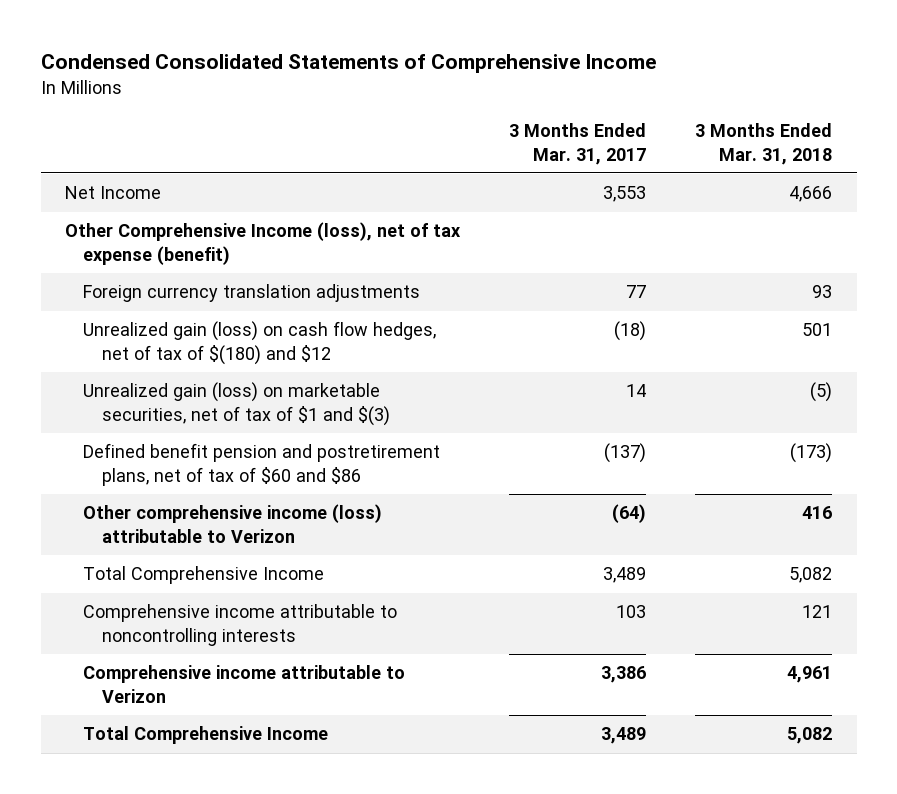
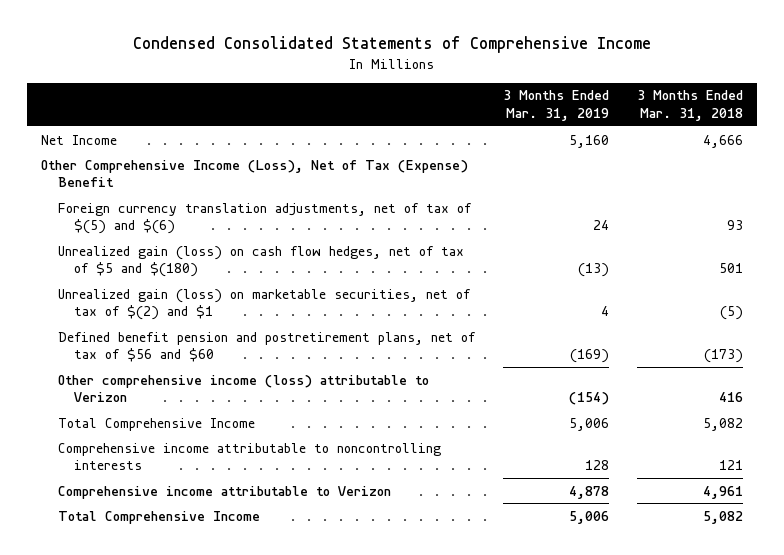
[509,123,647,165] 3 Months Ended Mar. 31, 2017 -> none
none -> [502,90,609,122] 3 Months Ended Mar. 31, 2019
[65,222,462,265] Other Comprehensive Income (loss), net of tax expense (benefit) -> [41,159,469,188] Other Comprehensive Income (Loss), Net of Tax (Expense) Benefit
[83,284,421,303] Foreign currency translation adjustments -> [57,202,472,235] Foreign currency translation adjustments, net of tax of $(5) and $(6)
[83,321,437,365] Unrealized gain (loss) on cash flow hedges, net of tax of $(180) and $12 -> [57,245,464,278] Unrealized gain (loss) on cash flow hedges, net of tax of $5 and $(180)
[83,382,390,426] Unrealized gain (loss) on marketable securities, net of tax of $1 and $(3) -> [57,288,471,321] Unrealized gain (loss) on marketable securities, net of tax of $(2) and $1
[83,443,441,486] Defined benefit pension and postretirement plans, net of tax of $60 and $86 -> [57,331,476,363] Defined benefit pension and postretirement plans, net of tax of $56 and $60

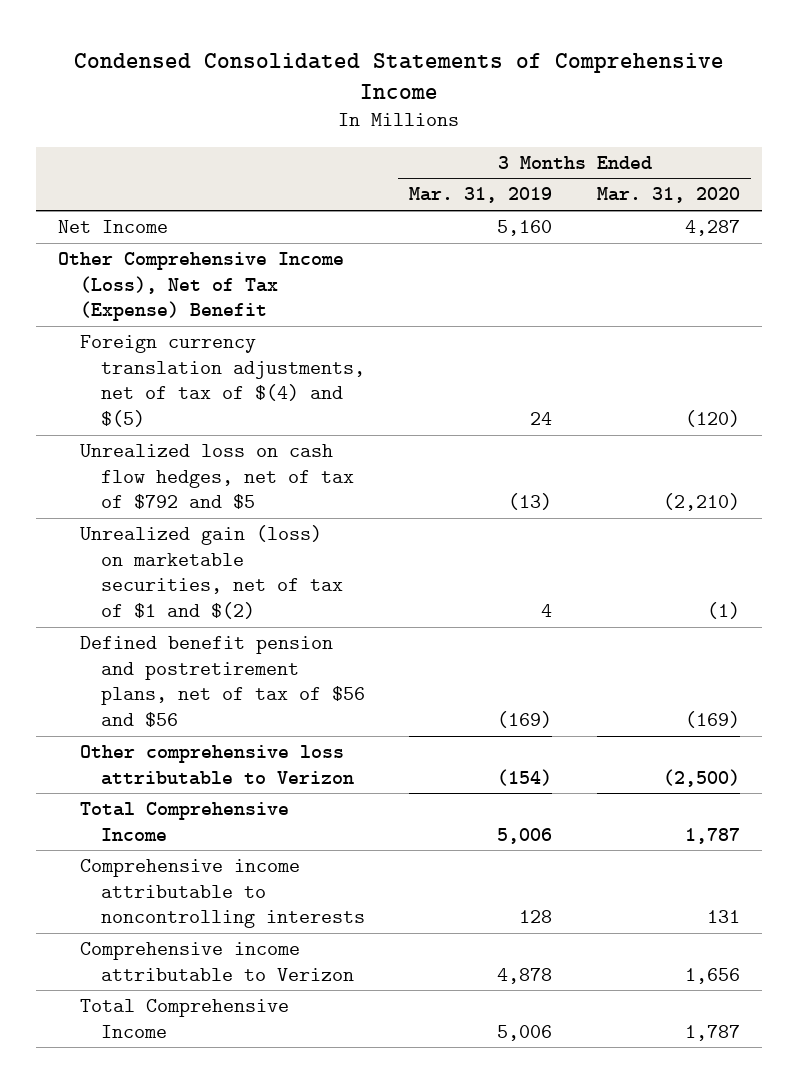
[636,90,743,122] 3 Months Ended Mar. 31, 2018 -> none
none -> [597,187,741,204] Mar. 31, 2020
[57,202,472,235] Foreign currency translation adjustments, net of tax of $(5) and $(6) -> [79,335,365,428] Foreign currency translation adjustments, net of tax of $(4) and $(5)
[57,245,464,278] Unrealized gain (loss) on cash flow hedges, net of tax of $5 and $(180) -> [79,444,354,510] Unrealized loss on cash flow hedges, net of tax of $792 and $5
[57,288,471,321] Unrealized gain (loss) on marketable securities, net of tax of $(2) and $1 -> [79,525,343,620] Unrealized gain (loss) on marketable securities, net of tax of $1 and $(2)
[57,331,476,363] Defined benefit pension and postretirement plans, net of tax of $56 and $60 -> [79,636,365,728] Defined benefit pension and postretirement plans, net of tax of $56 and $56
[57,374,429,403] Other comprehensive income (loss) attributable to Verizon -> [79,745,354,785] Other comprehensive loss attributable to Verizon

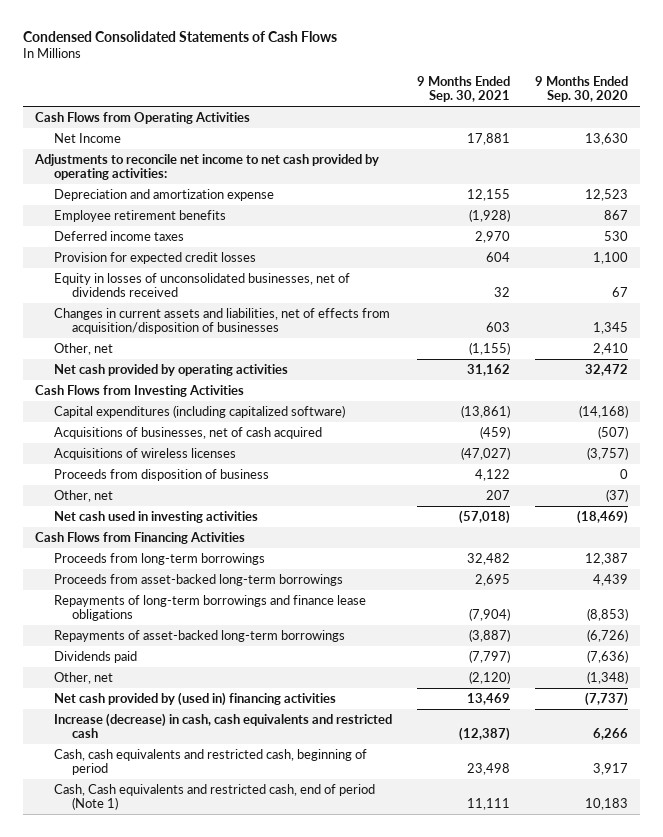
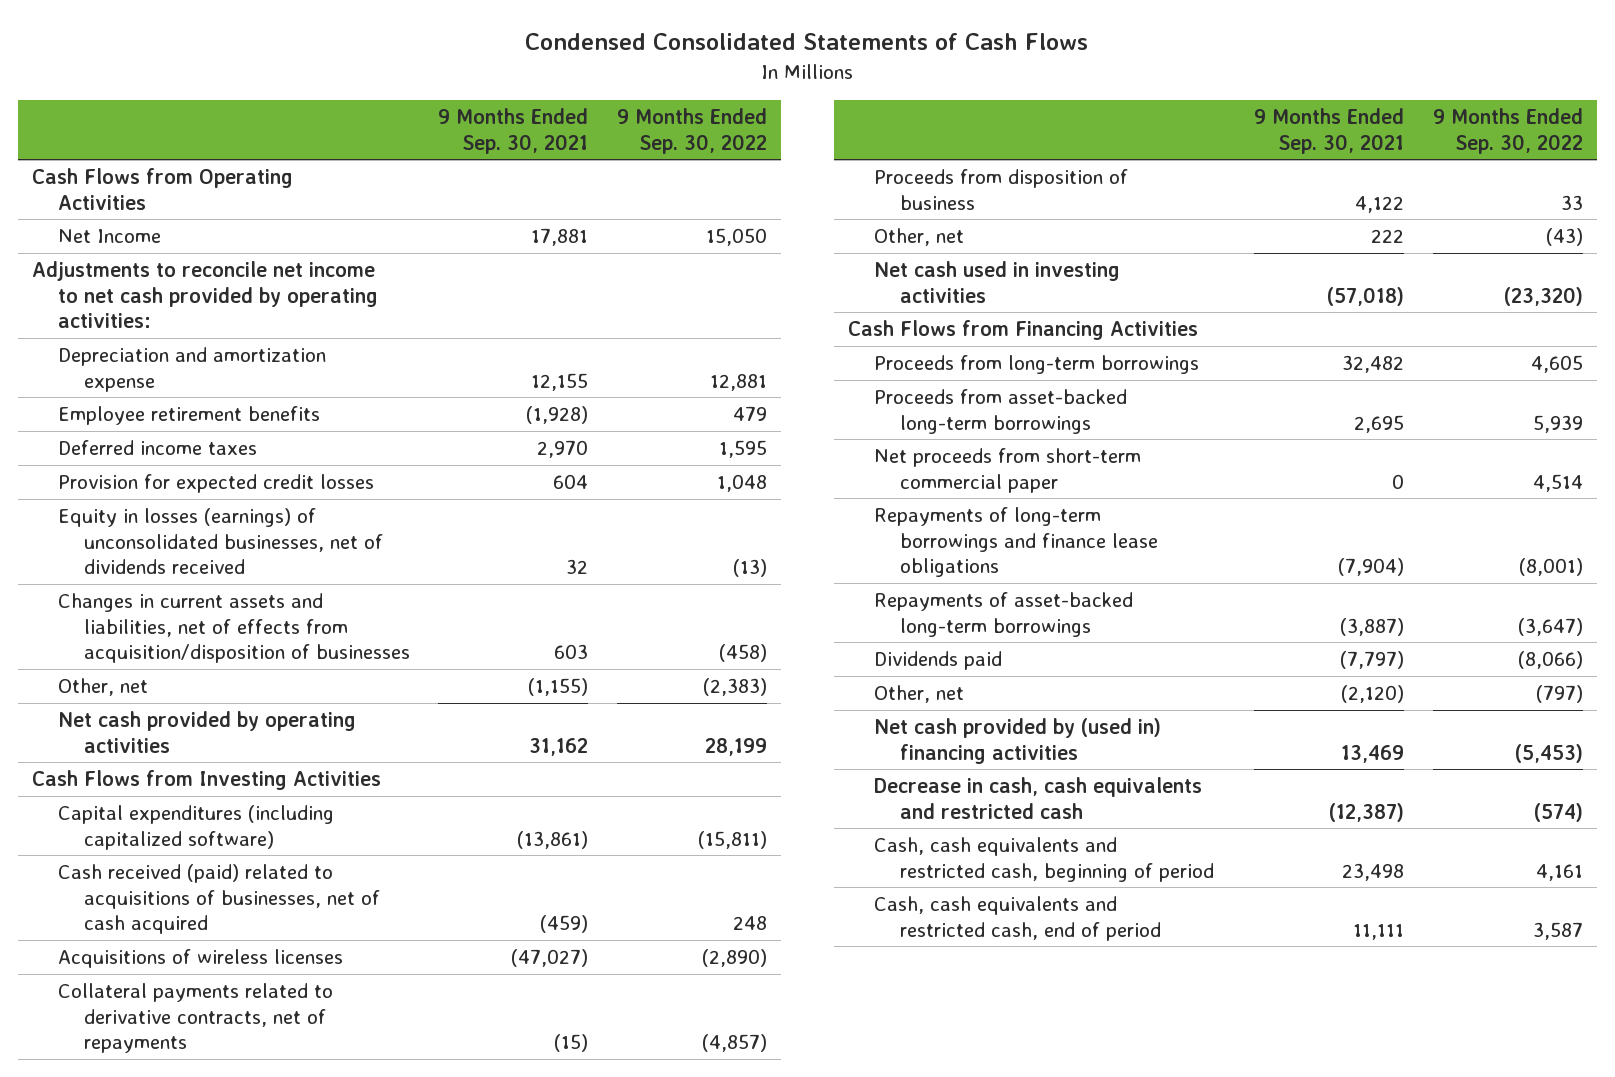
[534,75,628,103] 9 Months Ended Sep. 30, 2020 -> none
none -> [616,108,767,154] 9 Months Ended Sep. 30, 2022
[53,272,350,298] Equity in losses of unconsolidated businesses, net of dividends received -> [57,508,383,574] Equity in losses (earnings) of unconsolidated businesses, net of dividends received
[53,426,322,439] Acquisitions of businesses, net of cash acquired -> [57,864,380,934] Cash received (paid) related to acquisitions of businesses, net of cash acquired
none -> [57,983,333,1053] Collateral payments related to derivative contracts, net of repayments
[485,489,510,500] 207 -> [1371,229,1405,244] 222
none -> [873,448,1141,493] Net proceeds from short-term commercial paper
[53,712,392,739] Increase (decrease) in cash, cash equivalents and restricted cash -> [873,777,1202,819] Decrease in cash, cash equivalents and restricted cash
[53,783,375,811] Cash, Cash equivalents and restricted cash, end of period (Note 1) -> [873,896,1161,941] Cash, cash equivalents and restricted cash, end of period

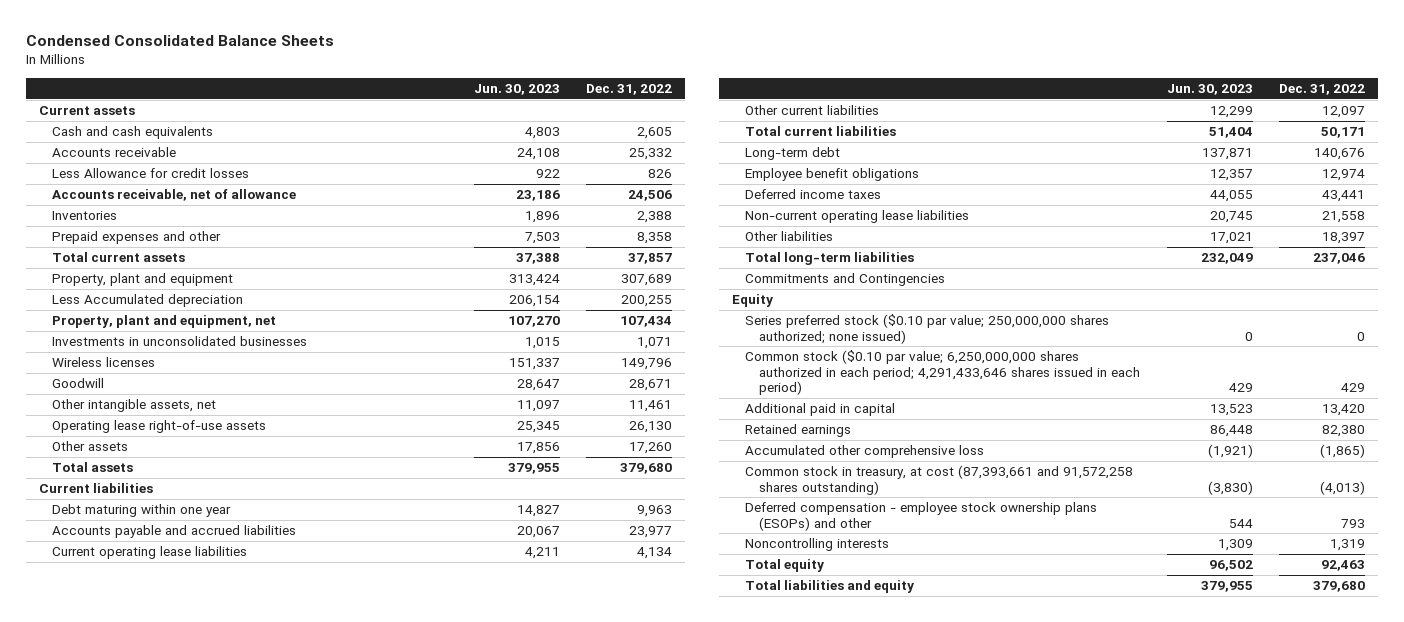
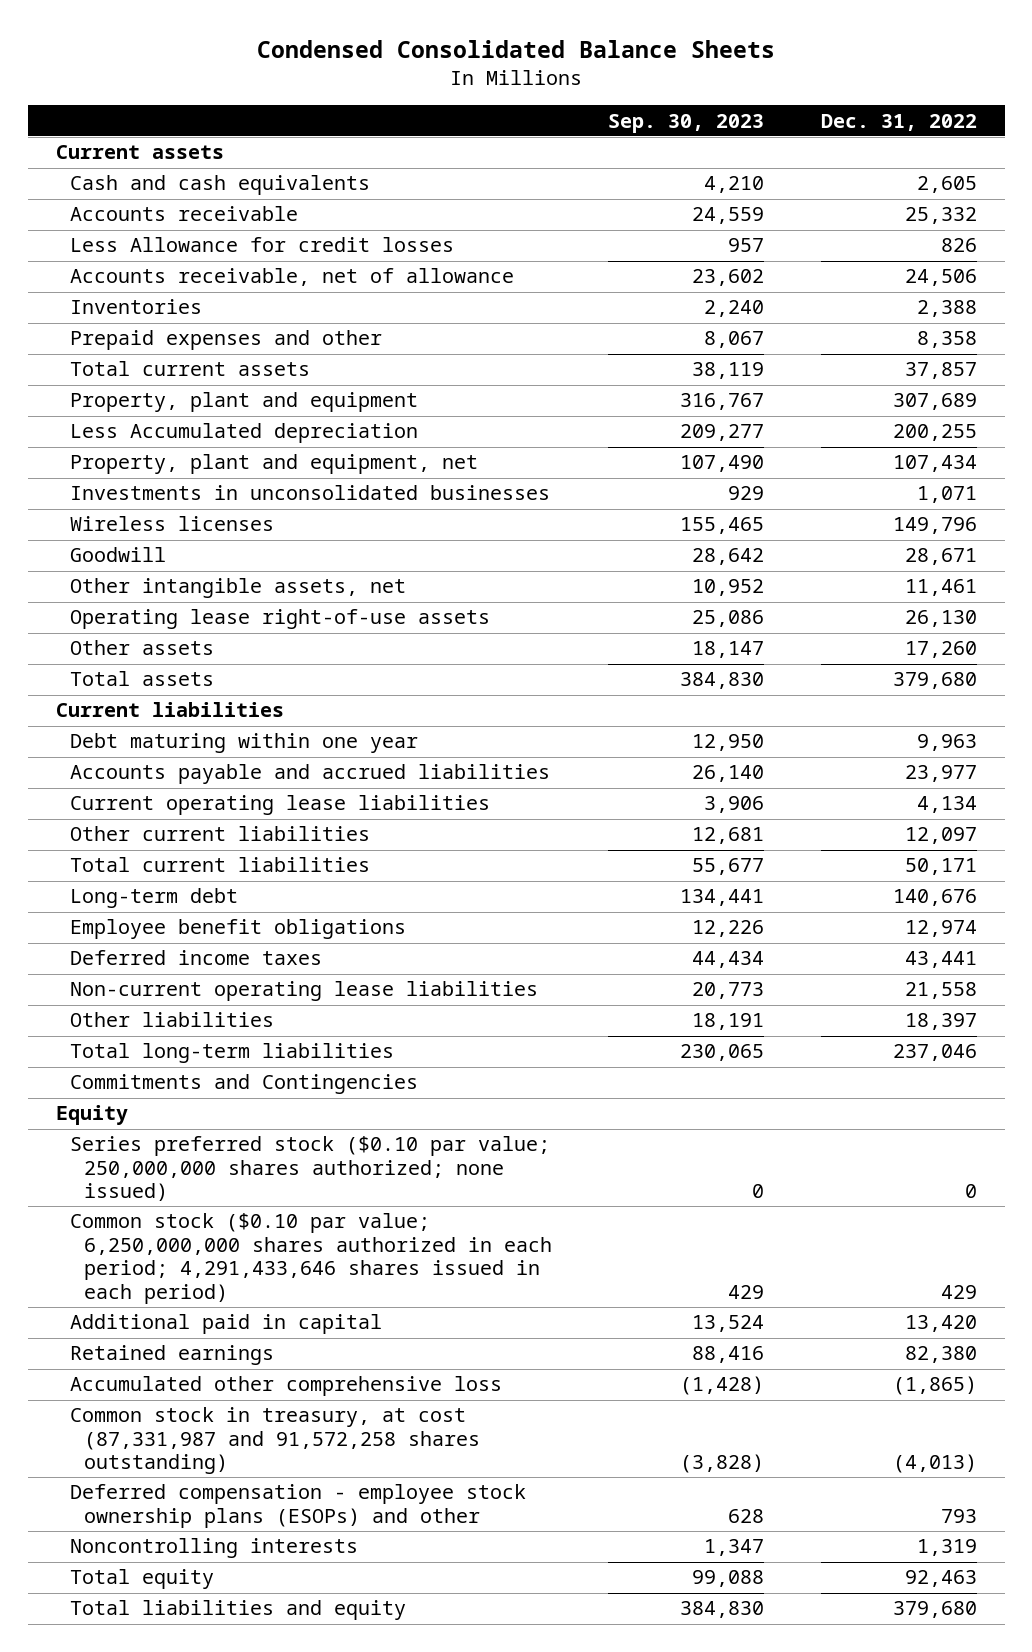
[473,83,560,95] Jun. 30, 2023 -> none
none -> [608,113,765,133] Sep. 30, 2023
[745,465,1134,495] Common stock in treasury, at cost (87,393,661 and 91,572,258 shares outstanding) -> [69,1407,481,1475] Common stock in treasury, at cost (87,331,987 and 91,572,258 shares outstanding)

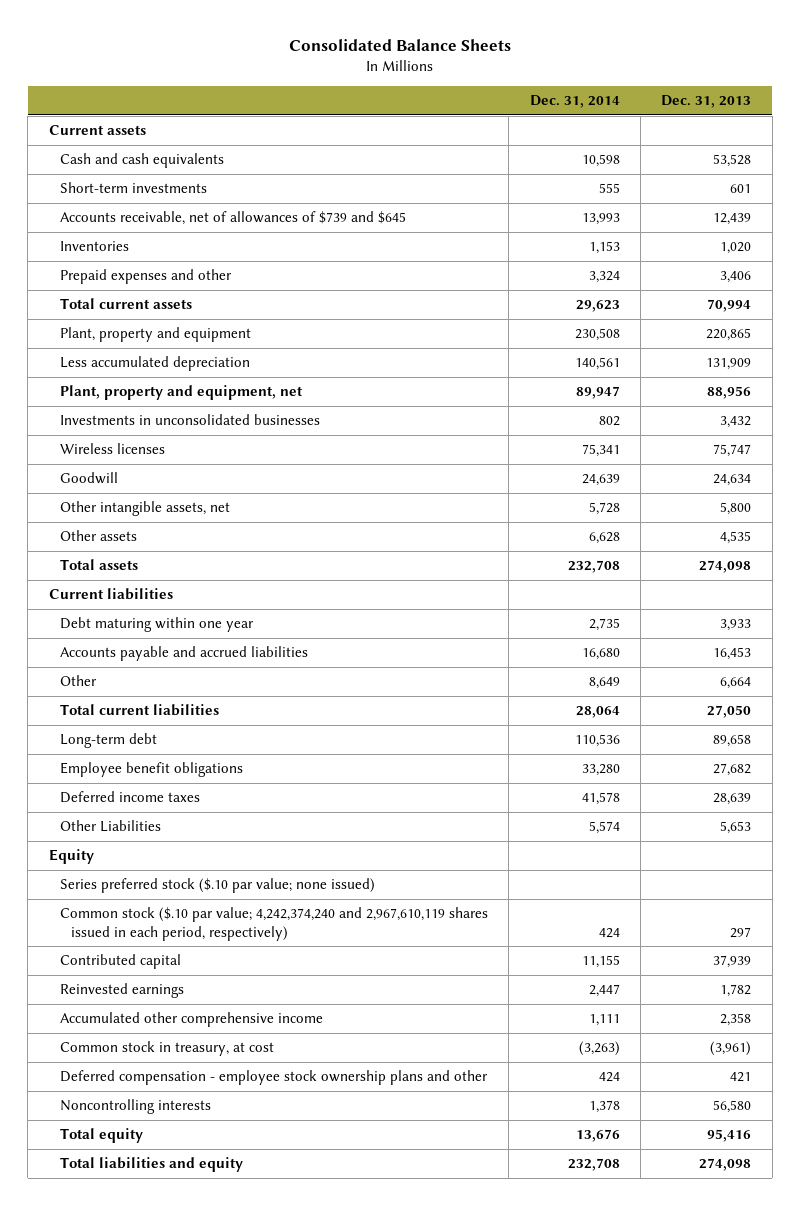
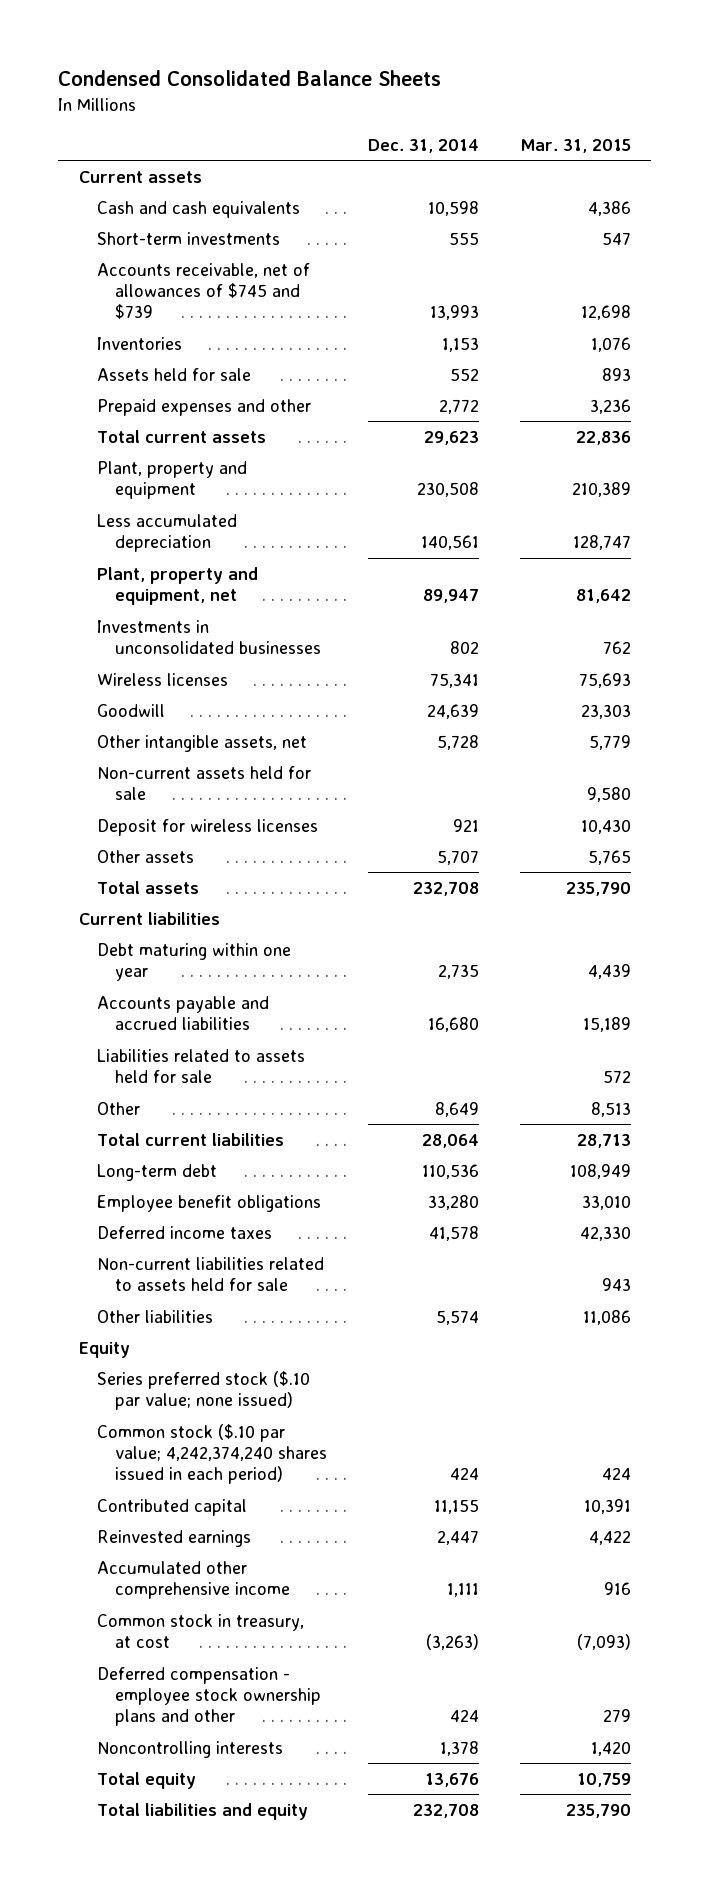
[289,38,512,51] Consolidated Balance Sheets -> [58,70,442,87] Condensed Consolidated Balance Sheets
[661,95,752,109] Dec. 31, 2013 -> none
none -> [519,138,631,153] Mar. 31, 2015
[60,211,407,226] Accounts receivable, net of allowances of $739 and $645 -> [96,262,310,320] Accounts receivable, net of allowances of $745 and $739
none -> [96,367,251,381] Assets held for sale
[588,271,620,284] 3,324 -> [438,398,479,414] 2,772
none -> [96,765,311,801] Non-current assets held for sale
none -> [96,818,318,836] Deposit for wireless licenses
[588,532,620,545] 6,628 -> [436,849,479,865] 5,707
none -> [96,1048,305,1084] Liabilities related to assets held for sale
none -> [96,1256,324,1292] Non-current liabilities related to assets held for sale
[60,820,162,833] Other Liabilities -> [96,1309,213,1323] Other liabilities
[60,907,489,941] Common stock ($.10 par value; 4,242,374,240 and 2,967,610,119 shares issued in each period, respectively) -> [96,1423,327,1485] Common stock ($.10 par value; 4,242,374,240 shares issued in each period)

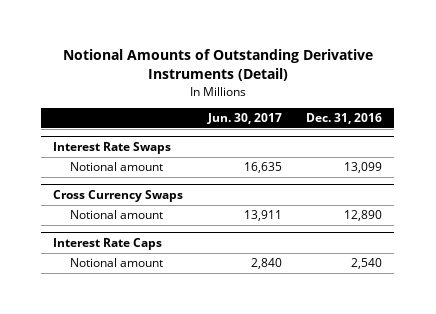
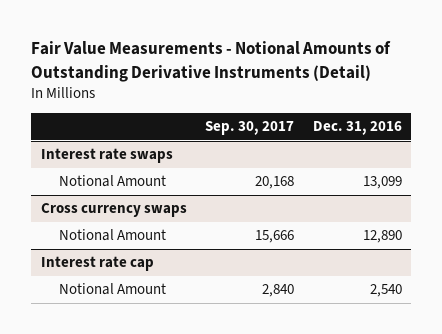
[62,49,373,82] Notional Amounts of Outstanding Derivative Instruments (Detail) -> [31,41,392,82] Fair Value Measurements - Notional Amounts of Outstanding Derivative Instruments (Detail)
[206,113,282,125] Jun. 30, 2017 -> none
none -> [205,121,295,136] Sep. 30, 2017
[53,142,172,155] Interest Rate Swaps -> [40,148,173,164] Interest rate swaps
[70,162,164,172] Notional amount -> [58,175,166,188] Notional Amount
[53,190,184,203] Cross Currency Swaps -> [40,203,187,218] Cross currency swaps
[70,210,164,220] Notional amount -> [58,229,166,242] Notional Amount
[53,238,163,251] Interest Rate Caps -> [40,256,154,272] Interest rate cap
[70,258,164,268] Notional amount -> [58,283,166,296] Notional Amount

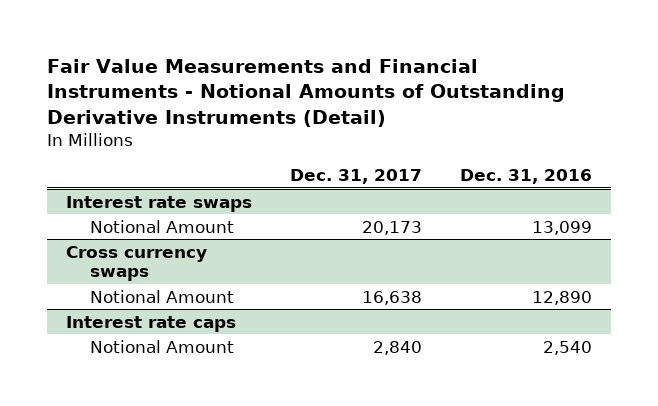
[31,41,392,82] Fair Value Measurements - Notional Amounts of Outstanding Derivative Instruments (Detail) -> [47,58,566,127] Fair Value Measurements and Financial Instruments - Notional Amounts of Outstanding Derivative Instruments (Detail)
[205,121,295,136] Sep. 30, 2017 -> none
none -> [290,168,423,184] Dec. 31, 2017
[40,256,154,272] Interest rate cap -> [66,315,237,332] Interest rate caps

